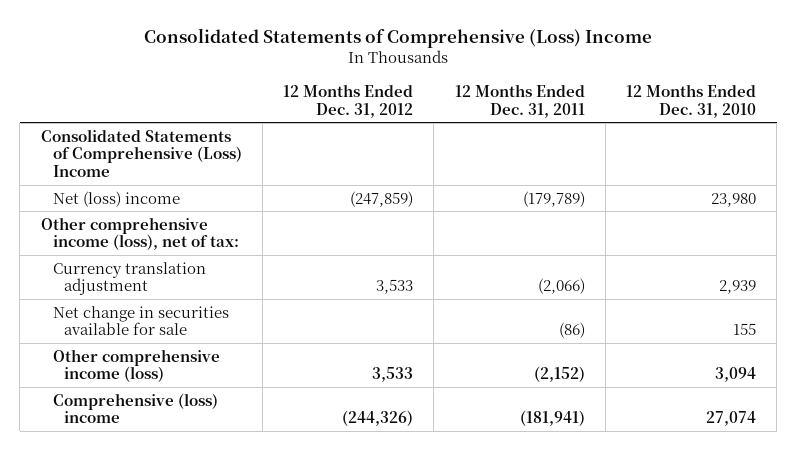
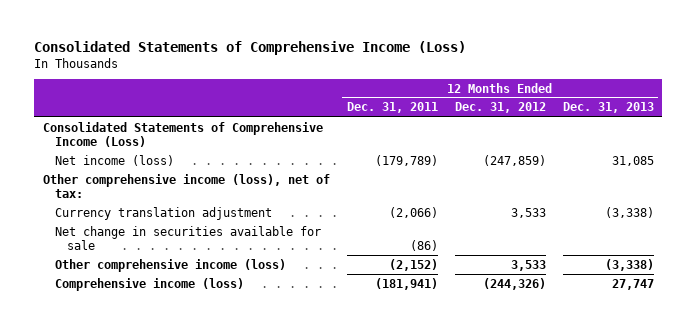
[144,28,653,49] Consolidated Statements of Comprehensive (Loss) Income -> [34,41,467,56] Consolidated Statements of Comprehensive Income (Loss)
[626,83,757,118] 12 Months Ended Dec. 31, 2010 -> none
none -> [562,102,654,114] Dec. 31, 2013
[40,128,242,178] Consolidated Statements of Comprehensive (Loss) Income -> [42,121,323,148] Consolidated Statements of Comprehensive Income (Loss)
[52,190,180,207] Net (loss) income -> [54,154,174,166] Net income (loss)
[52,392,218,424] Comprehensive (loss) income -> [54,277,244,291] Comprehensive income (loss)

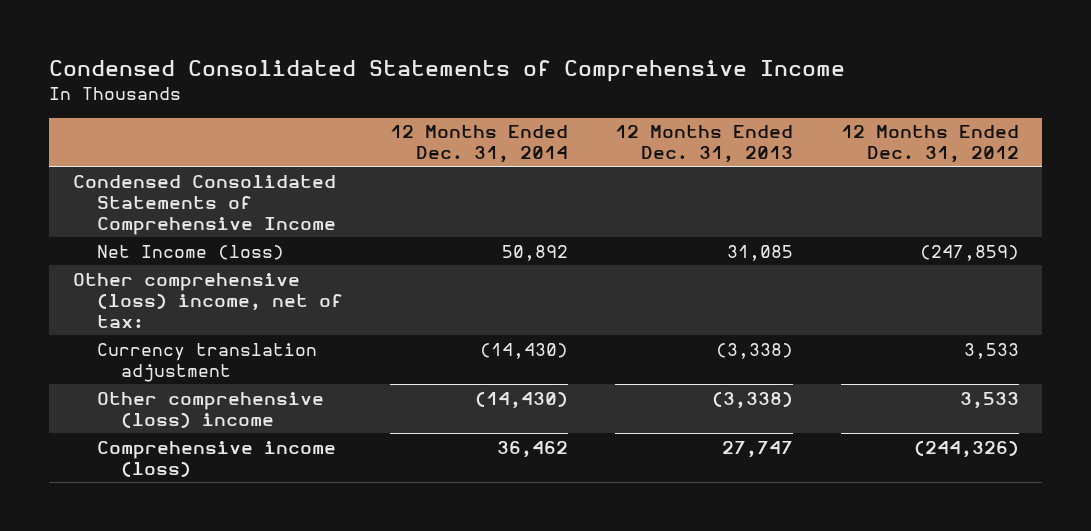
[34,41,467,56] Consolidated Statements of Comprehensive Income (Loss) -> [48,60,845,83] Condensed Consolidated Statements of Comprehensive Income
[346,102,438,114] Dec. 31, 2011 -> none
none -> [390,125,569,164] 12 Months Ended Dec. 31, 2014
[42,121,323,148] Consolidated Statements of Comprehensive Income (Loss) -> [72,174,336,235] Condensed Consolidated Statements of Comprehensive Income
[54,154,174,166] Net income (loss) -> [96,244,284,260] Net Income (loss)
[42,173,330,199] Other comprehensive income (loss), net of tax: -> [72,272,343,328] Other comprehensive (loss) income, net of tax:
[54,225,321,251] Net change in securities available for sale -> none
[54,258,286,272] Other comprehensive income (loss) -> [96,391,324,428] Other comprehensive (loss) income

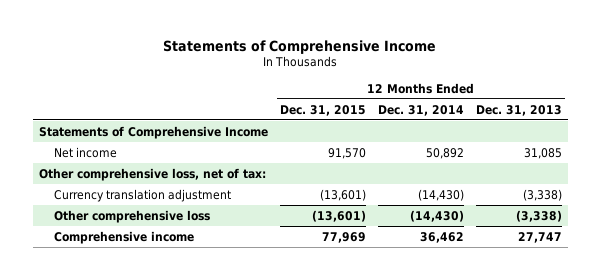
[48,60,845,83] Condensed Consolidated Statements of Comprehensive Income -> [163,39,437,54] Statements of Comprehensive Income
[840,125,1019,164] 12 Months Ended Dec. 31, 2012 -> none
none -> [279,104,366,116] Dec. 31, 2015
[72,174,336,235] Condensed Consolidated Statements of Comprehensive Income -> [38,125,268,139] Statements of Comprehensive Income
[96,244,284,260] Net Income (loss) -> [53,146,117,158] Net income
[72,272,343,328] Other comprehensive (loss) income, net of tax: -> [38,167,266,181] Other comprehensive loss, net of tax:
[96,391,324,428] Other comprehensive (loss) income -> [53,209,210,223] Other comprehensive loss
[96,440,336,477] Comprehensive income (loss) -> [53,230,194,244] Comprehensive income

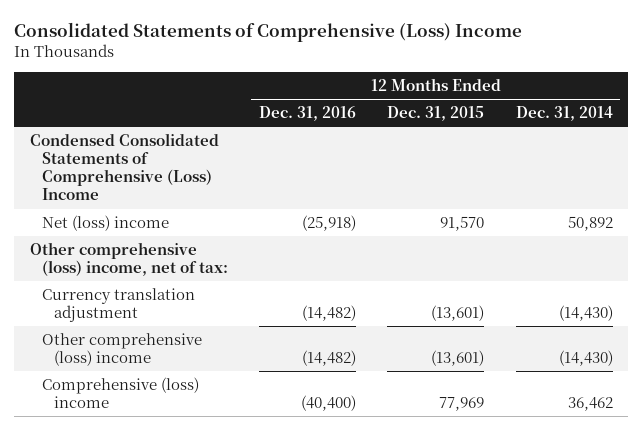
[163,39,437,54] Statements of Comprehensive Income -> [13,21,522,42] Consolidated Statements of Comprehensive (Loss) Income
[475,104,562,116] Dec. 31, 2013 -> none
none -> [258,106,356,122] Dec. 31, 2016
[38,125,268,139] Statements of Comprehensive Income -> [29,133,219,201] Condensed Consolidated Statements of Comprehensive (Loss) Income
[53,146,117,158] Net income -> [41,215,169,232] Net (loss) income
[38,167,266,181] Other comprehensive loss, net of tax: -> [29,242,228,277] Other comprehensive (loss) income, net of tax:
[53,209,210,223] Other comprehensive loss -> [41,333,202,367] Other comprehensive (loss) income
[53,230,194,244] Comprehensive income -> [41,377,199,409] Comprehensive (loss) income

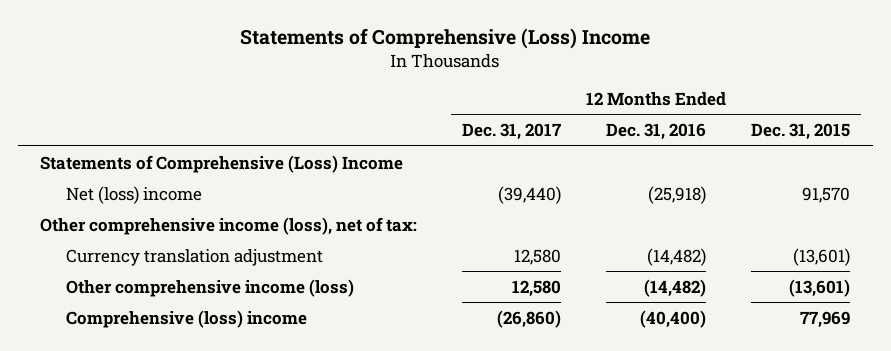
[13,21,522,42] Consolidated Statements of Comprehensive (Loss) Income -> [240,28,651,50] Statements of Comprehensive (Loss) Income
[515,106,613,122] Dec. 31, 2014 -> none
none -> [462,123,562,141] Dec. 31, 2017
[29,133,219,201] Condensed Consolidated Statements of Comprehensive (Loss) Income -> [40,154,404,173] Statements of Comprehensive (Loss) Income
[29,242,228,277] Other comprehensive (loss) income, net of tax: -> [40,216,418,235] Other comprehensive income (loss), net of tax:
[41,333,202,367] Other comprehensive (loss) income -> [65,278,354,297] Other comprehensive income (loss)

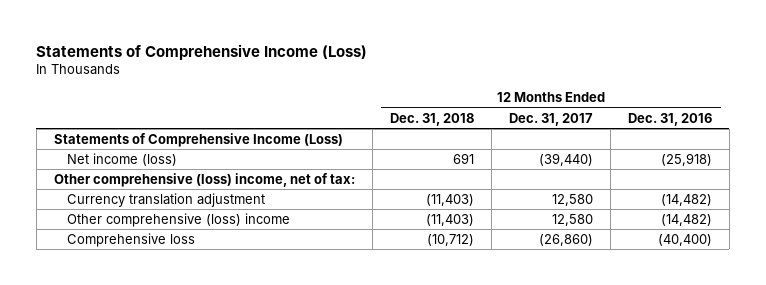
[240,28,651,50] Statements of Comprehensive (Loss) Income -> [36,43,368,60] Statements of Comprehensive Income (Loss)
[751,123,851,141] Dec. 31, 2015 -> none
none -> [389,112,474,126] Dec. 31, 2018
[40,154,404,173] Statements of Comprehensive (Loss) Income -> [53,132,343,147] Statements of Comprehensive Income (Loss)
[65,185,202,204] Net (loss) income -> [67,152,178,166] Net income (loss)
[40,216,418,235] Other comprehensive income (loss), net of tax: -> [53,172,355,187] Other comprehensive (loss) income, net of tax:
[65,278,354,297] Other comprehensive income (loss) -> [67,212,291,227] Other comprehensive (loss) income
[65,309,307,328] Comprehensive (loss) income -> [67,232,196,247] Comprehensive loss

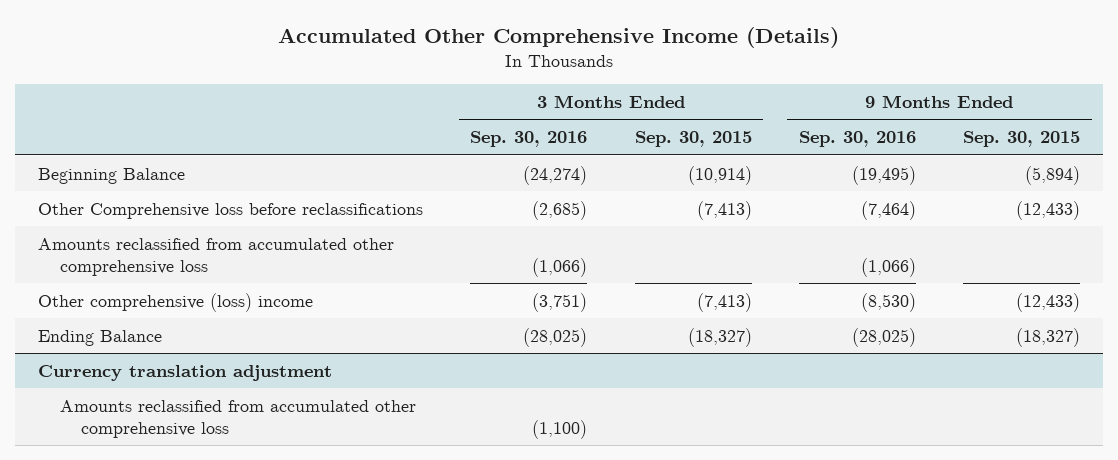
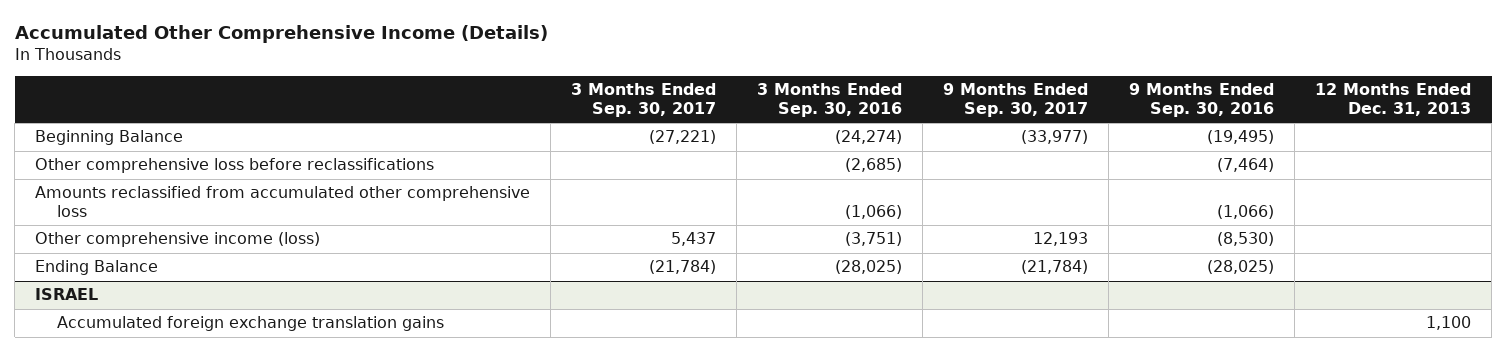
[634,131,752,148] Sep. 30, 2015 -> none
[962,131,1080,148] Sep. 30, 2015 -> none
none -> [571,83,717,118] 3 Months Ended Sep. 30, 2017
none -> [943,83,1089,118] 9 Months Ended Sep. 30, 2017
none -> [1315,83,1472,117] 12 Months Ended Dec. 31, 2013
[38,202,424,219] Other Comprehensive loss before reclassifications -> [35,158,435,174] Other comprehensive loss before reclassifications
[38,292,314,312] Other comprehensive (loss) income -> [35,232,321,248] Other comprehensive income (loss)
[38,364,333,381] Currency translation adjustment -> none
[59,399,416,438] Amounts reclassified from accumulated other comprehensive loss -> none
none -> [35,288,99,301] ISRAEL
none -> [57,316,445,332] Accumulated foreign exchange translation gains

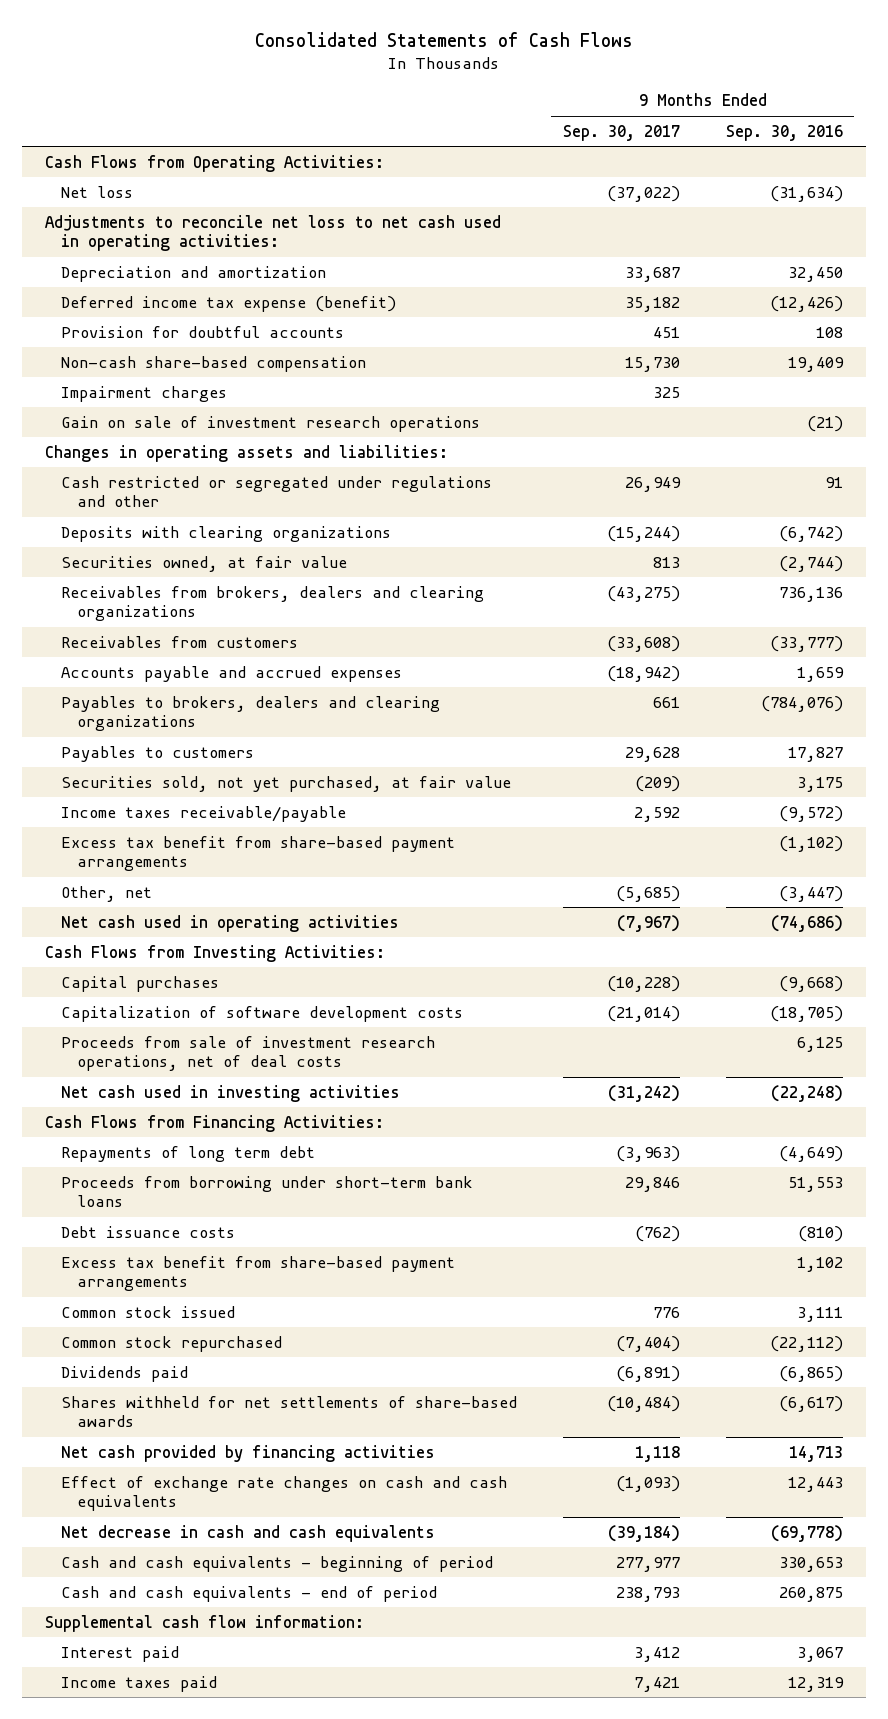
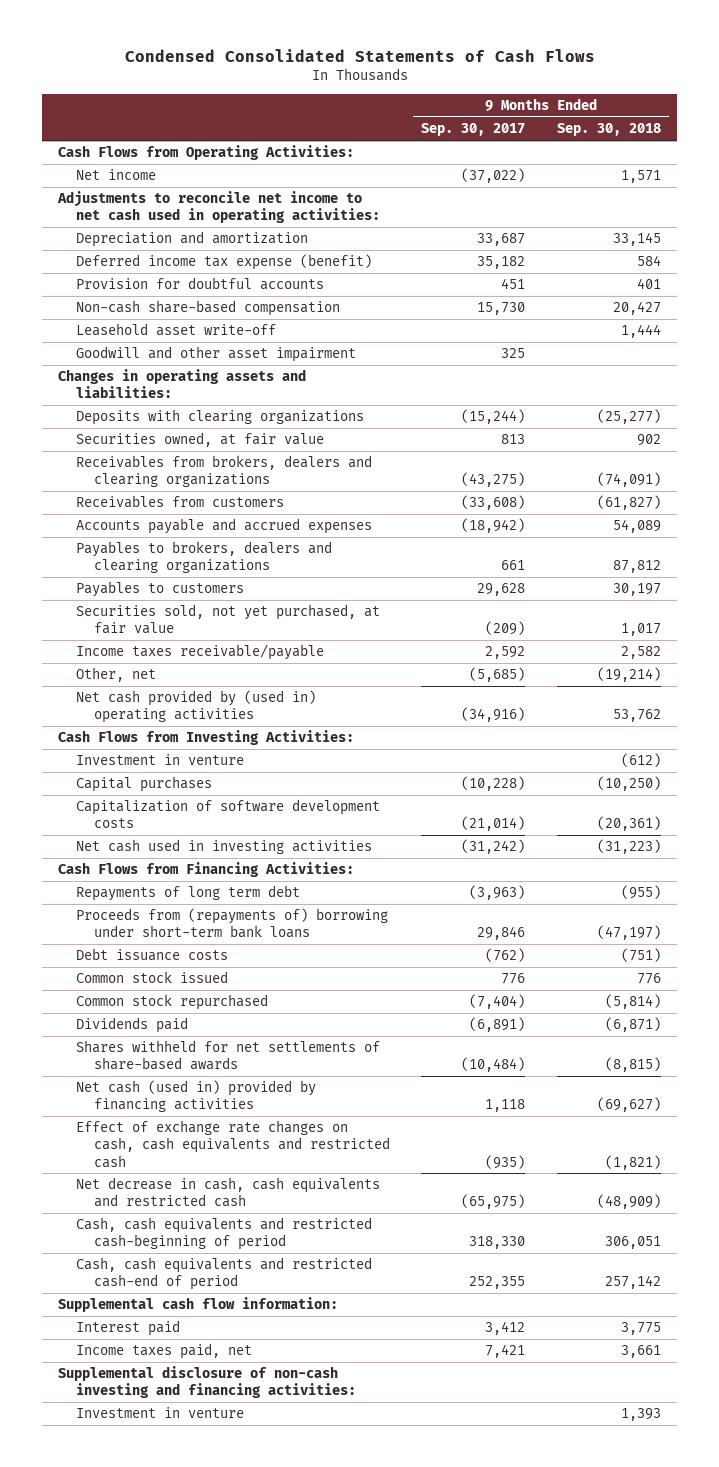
[255,32,634,48] Consolidated Statements of Cash Flows -> [124,49,595,63] Condensed Consolidated Statements of Cash Flows
[725,124,843,141] Sep. 30, 2016 -> none
none -> [557,123,662,137] Sep. 30, 2018
[60,185,133,198] Net loss -> [75,169,156,181] Net income
[45,214,502,252] Adjustments to reconcile net loss to net cash used in operating activities: -> [56,191,380,224] Adjustments to reconcile net income to net cash used in operating activities:
[60,415,480,432] Gain on sale of investment research operations -> none
none -> [75,323,276,337] Leasehold asset write-off
[60,385,227,402] Impairment charges -> [75,346,356,363] Goodwill and other asset impairment
[60,475,492,508] Cash restricted or segregated under regulations and other -> none
[60,835,455,872] Excess tax benefit from share-based payment arrangements -> none
[60,914,399,932] Net cash used in operating activities -> [75,690,316,724] Net cash provided by (used in) operating activities
[616,914,680,932] (7,967) -> [461,707,526,723] (34,916)
none -> [75,754,244,766] Investment in venture
[60,1035,435,1072] Proceeds from sale of investment research operations, net of deal costs -> none
[60,1175,473,1208] Proceeds from borrowing under short-term bank loans -> [75,908,388,939] Proceeds from (repayments of) borrowing under short-term bank loans
[60,1255,455,1292] Excess tax benefit from share-based payment arrangements -> none
[60,1444,435,1462] Net cash provided by financing activities -> [75,1080,316,1113] Net cash (used in) provided by financing activities
[60,1475,507,1512] Effect of exchange rate changes on cash and cash equivalents -> [75,1120,390,1168] Effect of exchange rate changes on cash, cash equivalents and restricted cash
[615,1475,680,1492] (1,093) -> [485,1154,526,1169] (935)
[60,1524,435,1542] Net decrease in cash and cash equivalents -> [75,1177,380,1208] Net decrease in cash, cash equivalents and restricted cash
[607,1524,680,1542] (39,184) -> [461,1194,526,1210] (65,975)
[60,1555,493,1572] Cash and cash equivalents - beginning of period -> [75,1217,372,1251] Cash, cash equivalents and restricted cash-beginning of period
[615,1556,680,1572] 277,977 -> [469,1236,526,1250] 318,330
[60,1585,437,1602] Cash and cash equivalents - end of period -> [75,1257,372,1291] Cash, cash equivalents and restricted cash-end of period
[615,1586,680,1602] 238,793 -> [469,1276,526,1290] 252,355
[60,1675,217,1692] Income taxes paid -> [75,1343,252,1360] Income taxes paid, net
none -> [57,1366,356,1399] Supplemental disclosure of non-cash investing and financing activities:
none -> [75,1407,244,1419] Investment in venture

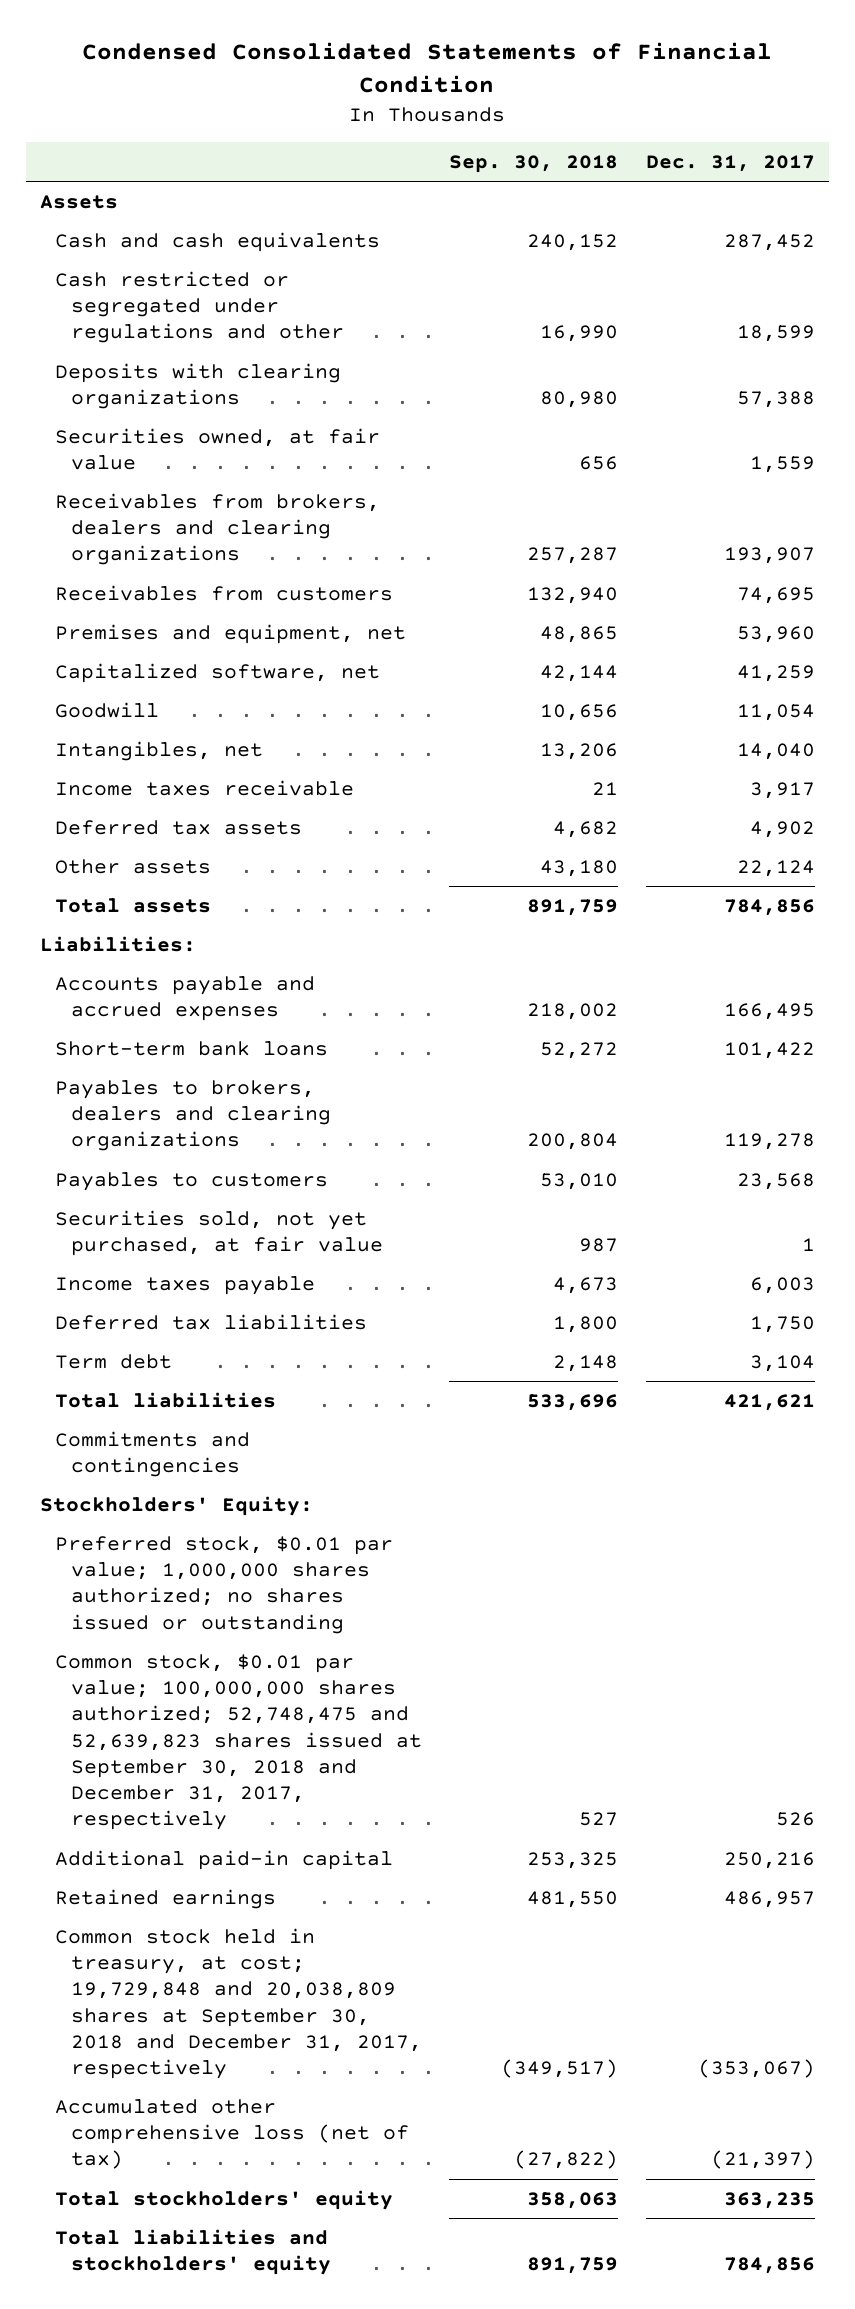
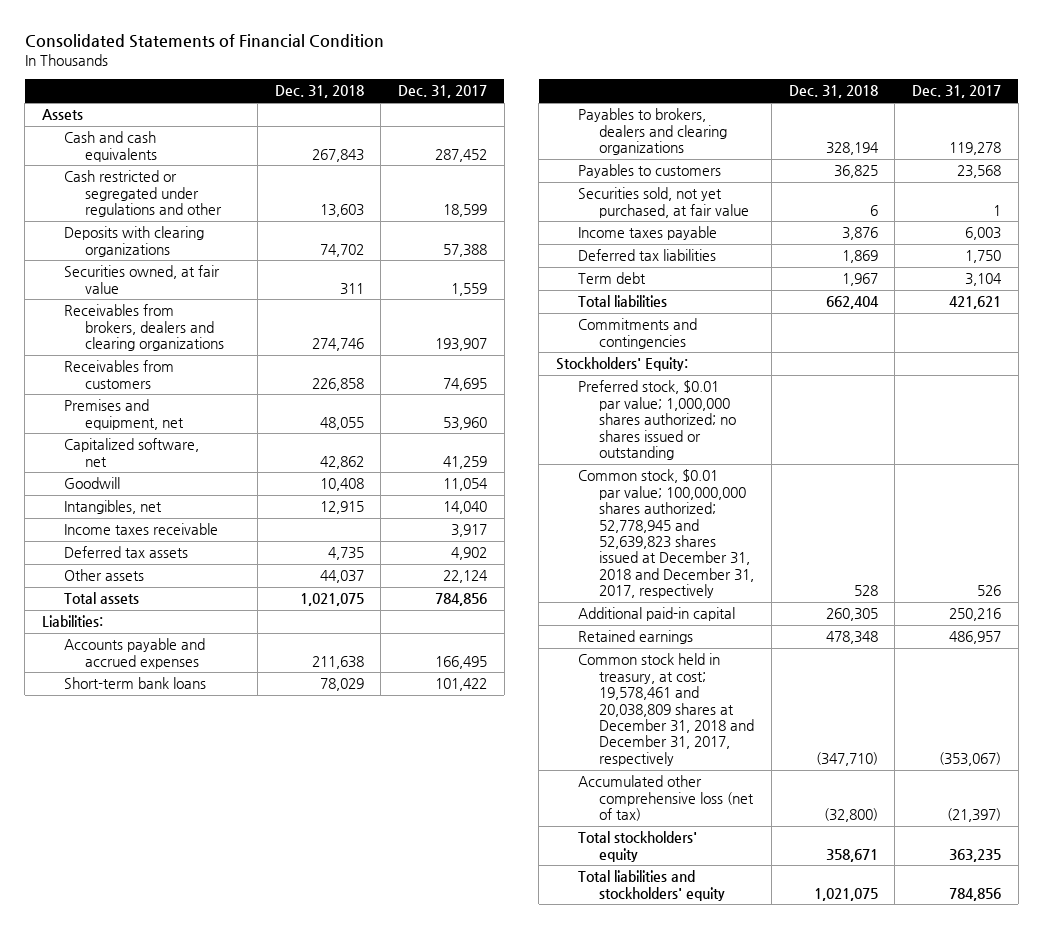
[82,41,773,93] Condensed Consolidated Statements of Financial Condition -> [24,34,384,49] Consolidated Statements of Financial Condition
[449,155,619,174] Sep. 30, 2018 -> none
none -> [274,85,364,99] Dec. 31, 2018
[55,1653,422,1831] Common stock, $0.01 par value; 100,000,000 shares authorized; 52,748,475 and 52,639,823 shares issued at September 30, 2018 and December 31, 2017, respectively -> [577,469,755,599] Common stock, $0.01 par value; 100,000,000 shares authorized; 52,778,945 and 52,639,823 shares issued at December 31, 2018 and December 31, 2017, respectively
[55,1927,422,2080] Common stock held in treasury, at cost; 19,729,848 and 20,038,809 shares at September 30, 2018 and December 31, 2017, respectively -> [577,653,755,766] Common stock held in treasury, at cost; 19,578,461 and 20,038,809 shares at December 31, 2018 and December 31, 2017, respectively

